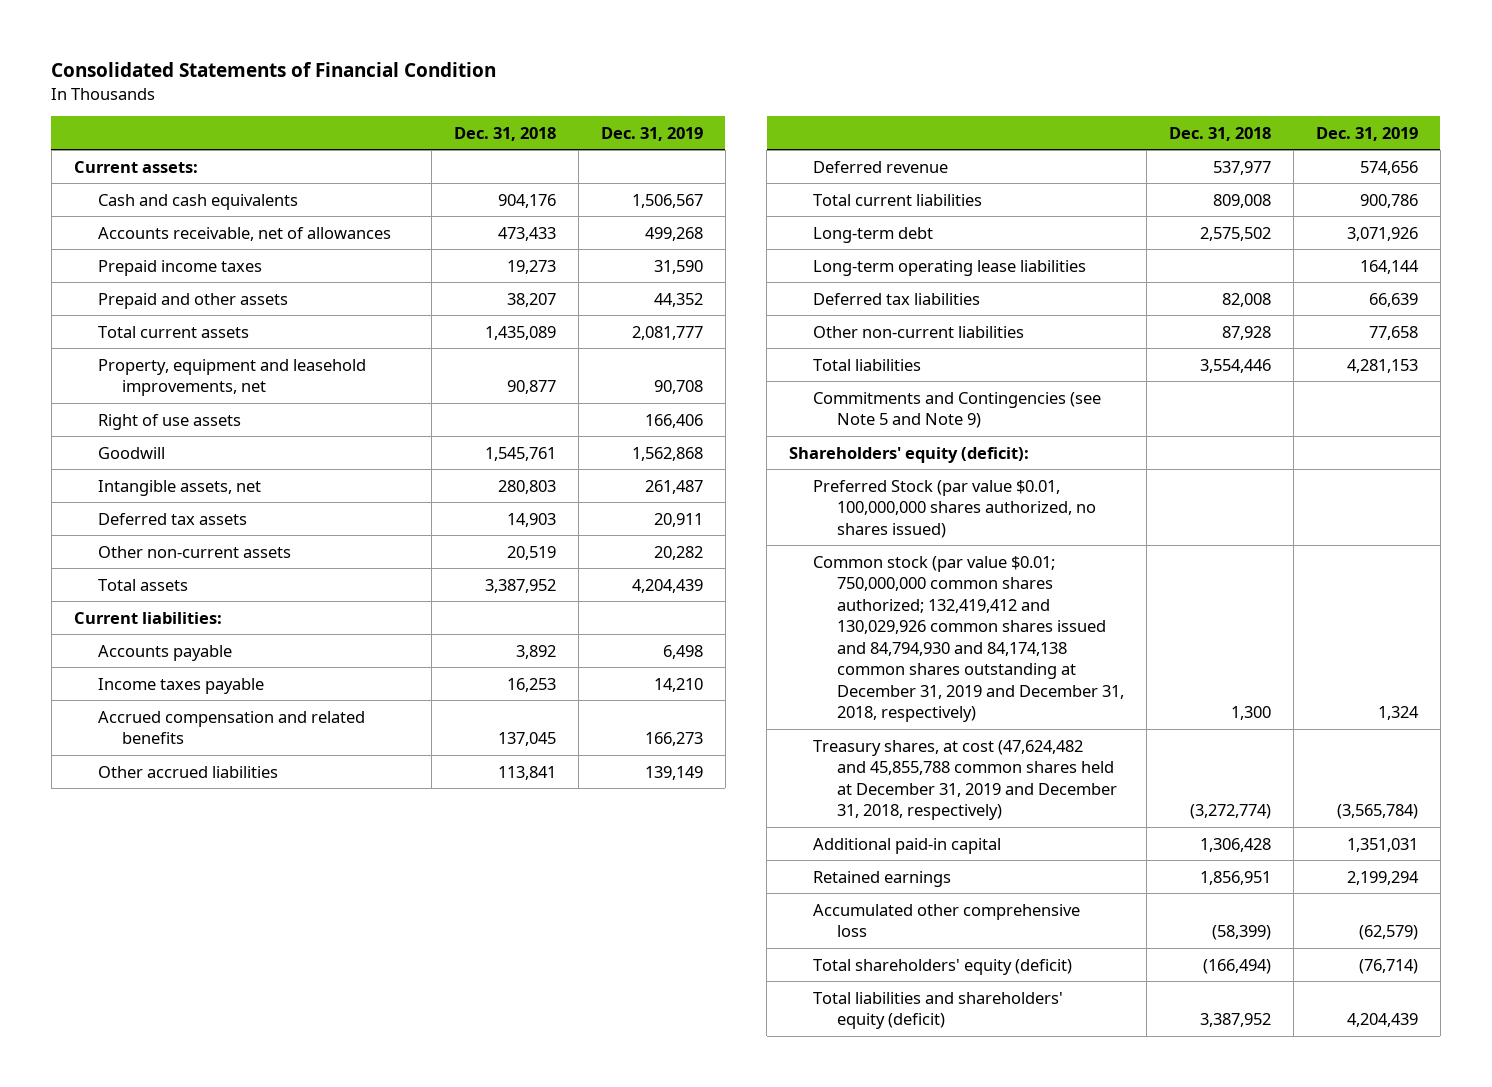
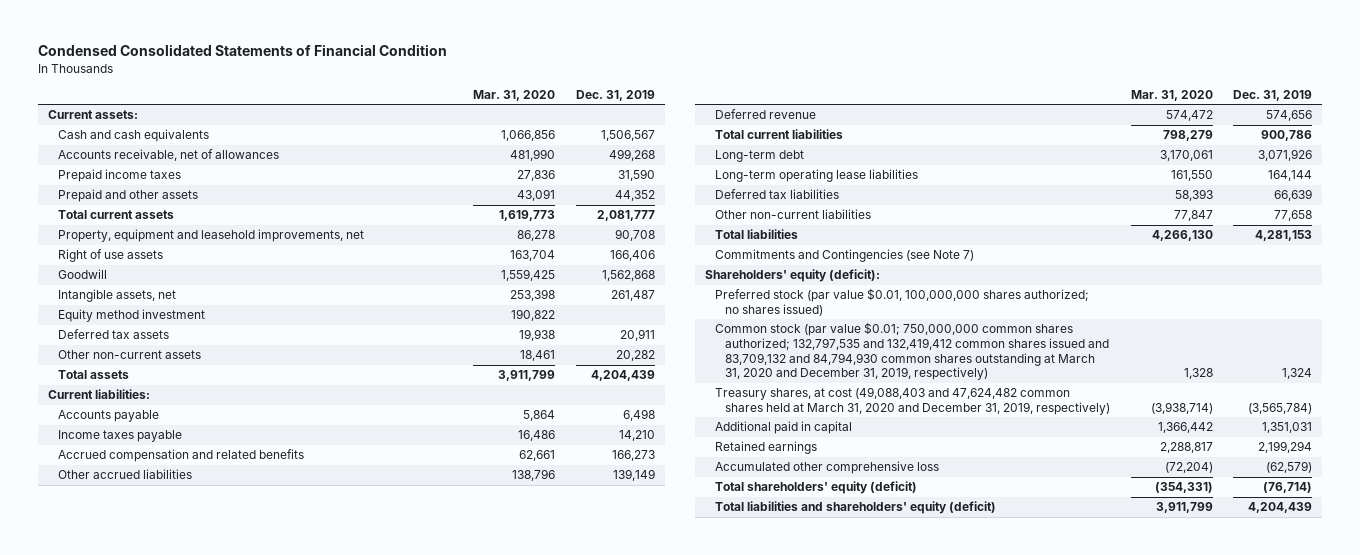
[51,62,497,78] Consolidated Statements of Financial Condition -> [37,44,447,57] Condensed Consolidated Statements of Financial Condition
[453,126,556,141] Dec. 31, 2018 -> none
none -> [473,89,556,101] Mar. 31, 2020
none -> [57,309,205,323] Equity method investment
[812,391,1101,429] Commitments and Contingencies (see Note 5 and Note 9) -> [715,249,975,263] Commitments and Contingencies (see Note 7)
[812,479,1096,538] Preferred Stock (par value $0.01, 100,000,000 shares authorized, no shares issued) -> [715,288,1090,316] Preferred stock (par value $0.01, 100,000,000 shares authorized; no shares issued)
[812,555,1124,723] Common stock (par value $0.01; 750,000,000 common shares authorized; 132,419,412 and 130,029,926 common shares issued and 84,794,930 and 84,174,138 common shares outstanding at December 31, 2019 and December 31, 2018, respectively) -> [715,322,1110,381] Common stock (par value $0.01; 750,000,000 common shares authorized; 132,797,535 and 132,419,412 common shares issued and 83,709,132 and 84,794,930 common shares outstanding at March 31, 2020 and December 31, 2019, respectively)
[812,739,1117,821] Treasury shares, at cost (47,624,482 and 45,855,788 common shares held at December 31, 2019 and December 31, 2018, respectively) -> [715,387,1111,415] Treasury shares, at cost (49,088,403 and 47,624,482 common shares held at March 31, 2020 and December 31, 2019, respectively)
[812,837,1001,854] Additional paid-in capital -> [715,421,853,435] Additional paid in capital

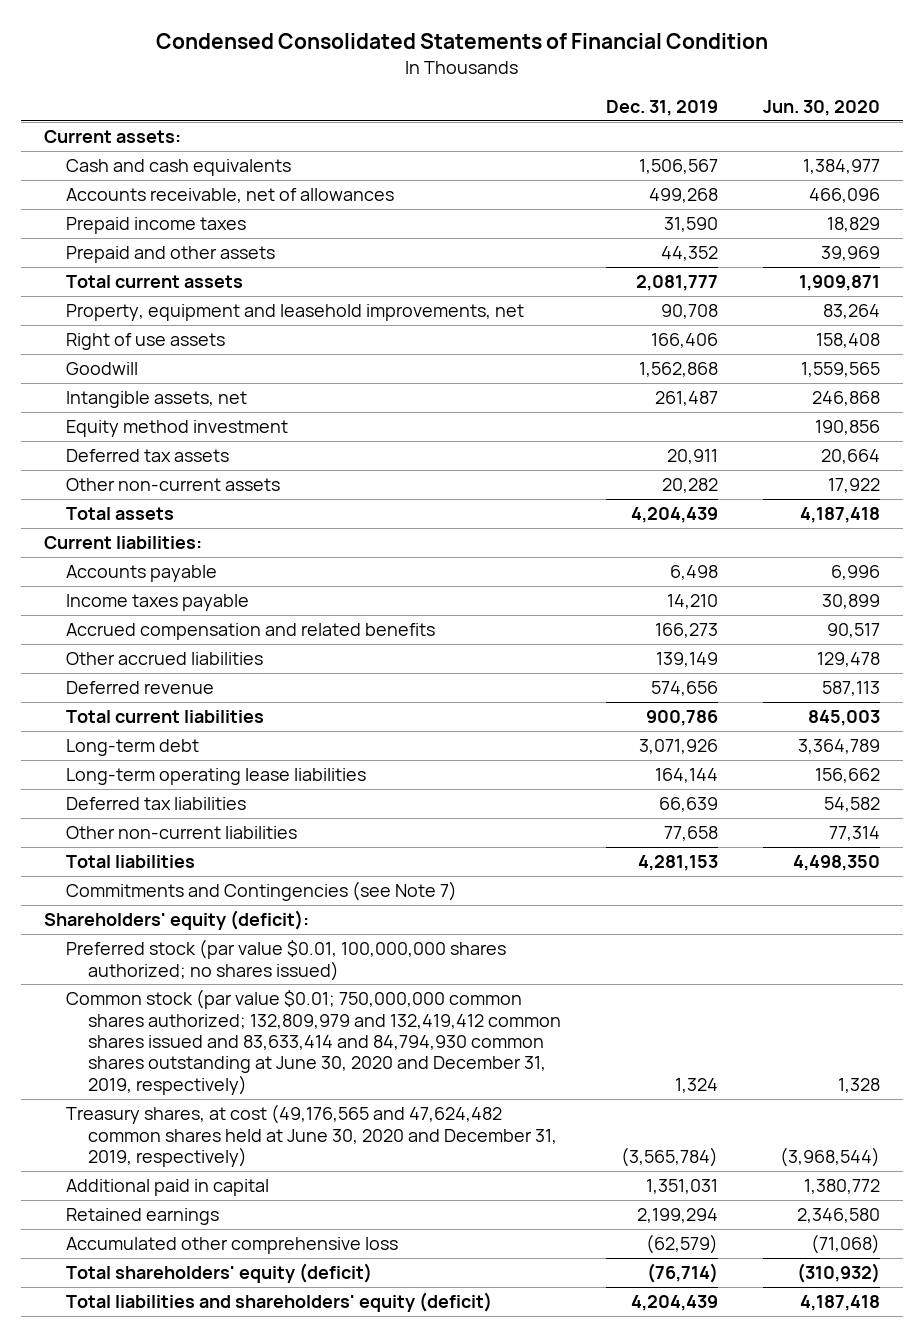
[473,89,556,101] Mar. 31, 2020 -> none
none -> [763,99,881,116] Jun. 30, 2020
[715,322,1110,381] Common stock (par value $0.01; 750,000,000 common shares authorized; 132,797,535 and 132,419,412 common shares issued and 83,709,132 and 84,794,930 common shares outstanding at March 31, 2020 and December 31, 2019, respectively) -> [65,989,561,1095] Common stock (par value $0.01; 750,000,000 common shares authorized; 132,809,979 and 132,419,412 common shares issued and 83,633,414 and 84,794,930 common shares outstanding at June 30, 2020 and December 31, 2019, respectively)
[715,387,1111,415] Treasury shares, at cost (49,088,403 and 47,624,482 common shares held at March 31, 2020 and December 31, 2019, respectively) -> [65,1104,557,1167] Treasury shares, at cost (49,176,565 and 47,624,482 common shares held at June 30, 2020 and December 31, 2019, respectively)

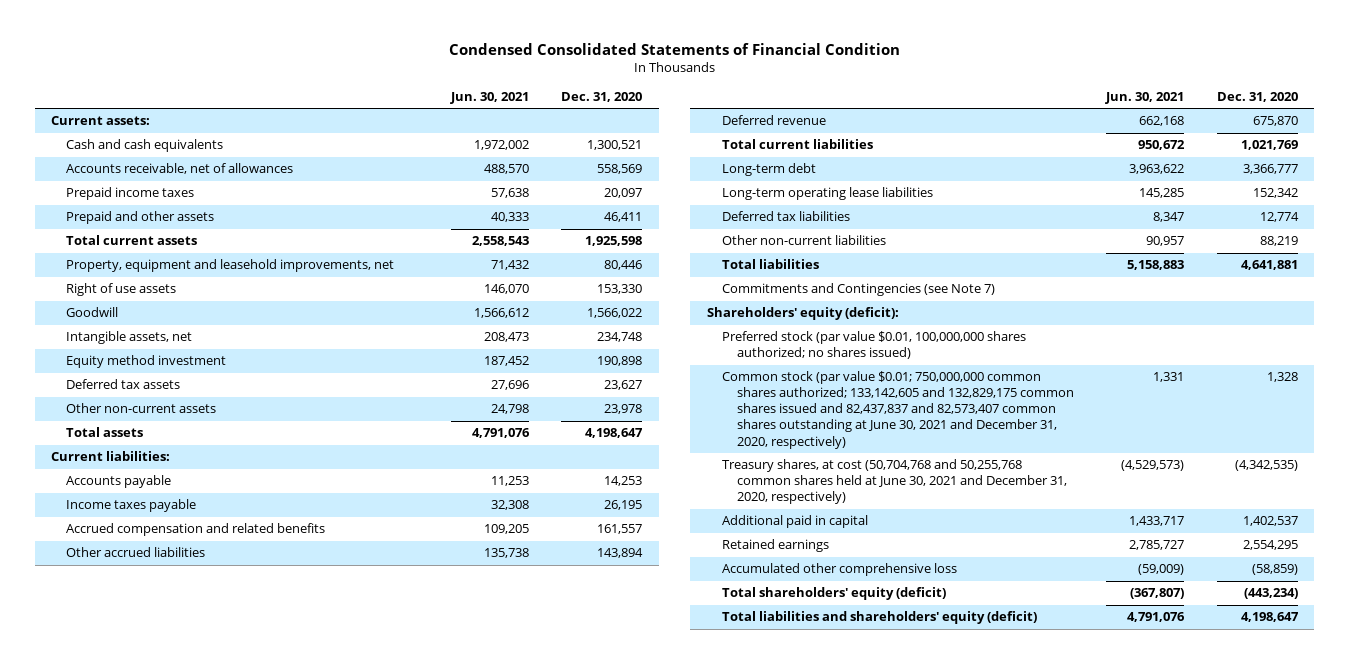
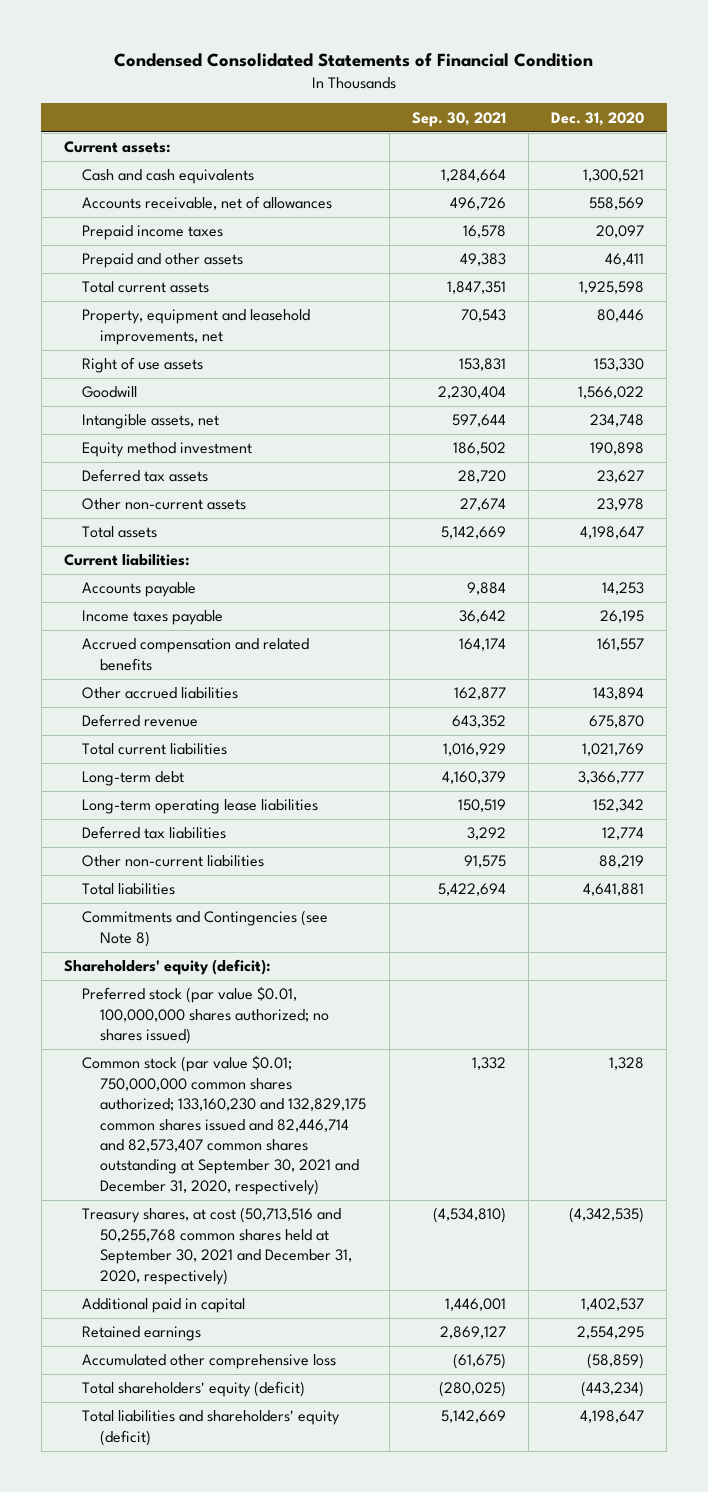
[449,92,529,105] Jun. 30, 2021 -> none
none -> [411,111,506,127] Sep. 30, 2021
[721,283,995,297] Commitments and Contingencies (see Note 7) -> [82,910,329,947] Commitments and Contingencies (see Note 8)
[721,371,1075,449] Common stock (par value $0.01; 750,000,000 common shares authorized; 133,142,605 and 132,829,175 common shares issued and 82,437,837 and 82,573,407 common shares outstanding at June 30, 2021 and December 31, 2020, respectively) -> [82,1055,367,1195] Common stock (par value $0.01; 750,000,000 common shares authorized; 133,160,230 and 132,829,175 common shares issued and 82,446,714 and 82,573,407 common shares outstanding at September 30, 2021 and December 31, 2020, respectively)
[721,459,1068,505] Treasury shares, at cost (50,704,768 and 50,255,768 common shares held at June 30, 2021 and December 31, 2020, respectively) -> [82,1207,353,1285] Treasury shares, at cost (50,713,516 and 50,255,768 common shares held at September 30, 2021 and December 31, 2020, respectively)

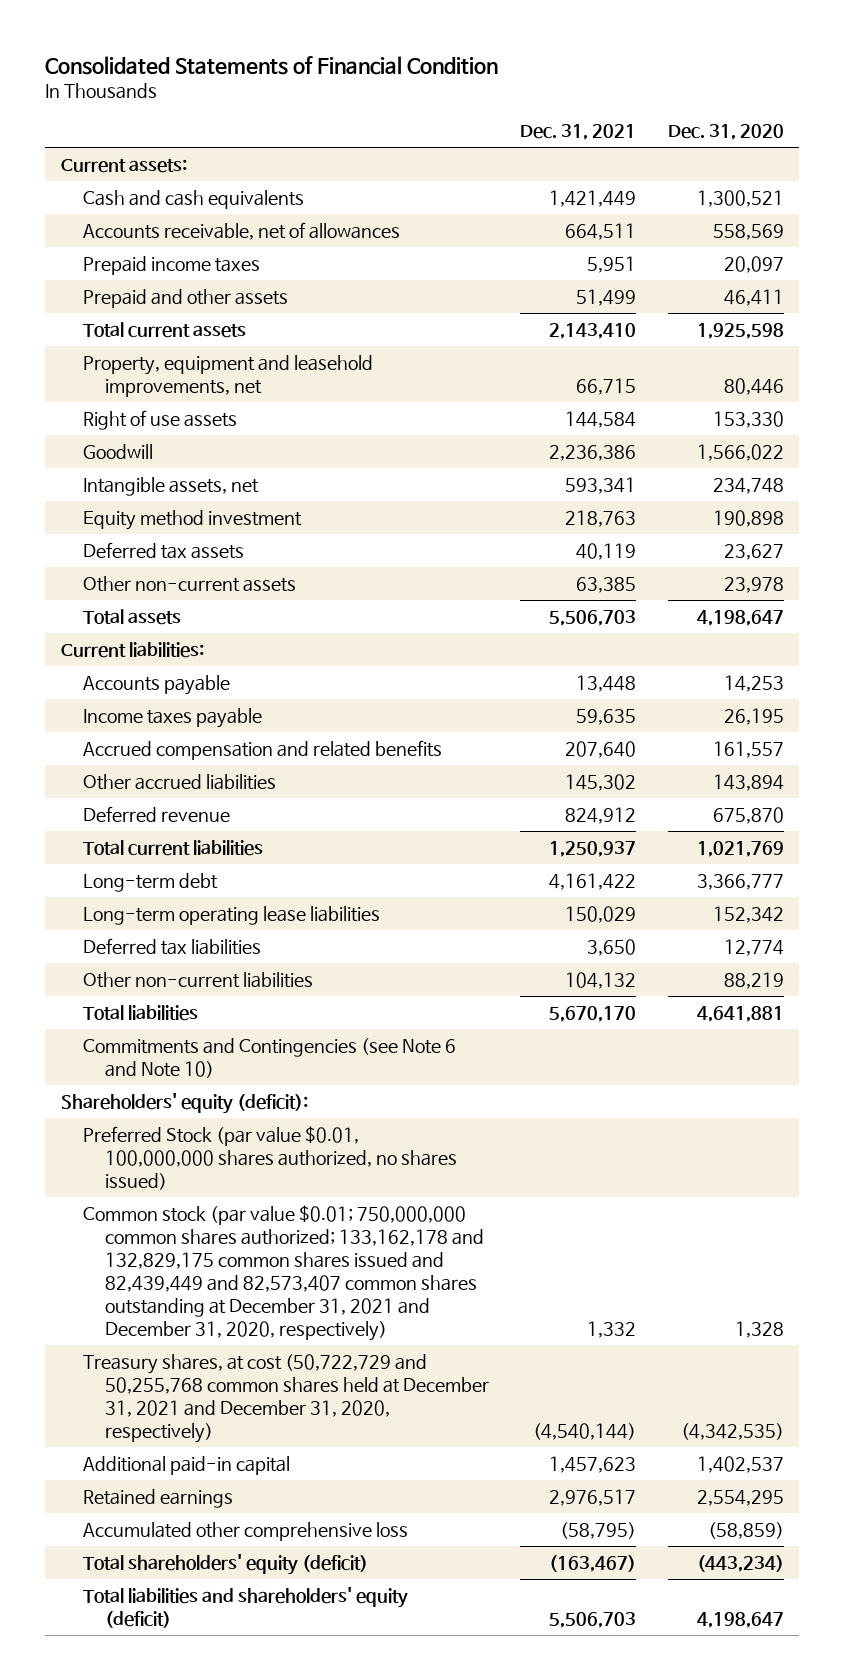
[113,52,593,67] Condensed Consolidated Statements of Financial Condition -> [45,55,499,75] Consolidated Statements of Financial Condition
[411,111,506,127] Sep. 30, 2021 -> none
none -> [520,124,637,141] Dec. 31, 2021
[82,910,329,947] Commitments and Contingencies (see Note 8) -> [82,1037,456,1078] Commitments and Contingencies (see Note 6 and Note 10)
[82,986,330,1045] Preferred stock (par value $0.01, 100,000,000 shares authorized; no shares issued) -> [82,1125,457,1190] Preferred Stock (par value $0.01, 100,000,000 shares authorized, no shares issued)
[82,1055,367,1195] Common stock (par value $0.01; 750,000,000 common shares authorized; 133,160,230 and 132,829,175 common shares issued and 82,446,714 and 82,573,407 common shares outstanding at September 30, 2021 and December 31, 2020, respectively) -> [82,1204,484,1341] Common stock (par value $0.01; 750,000,000 common shares authorized; 133,162,178 and 132,829,175 common shares issued and 82,439,449 and 82,573,407 common shares outstanding at December 31, 2021 and December 31, 2020, respectively)
[82,1207,353,1285] Treasury shares, at cost (50,713,516 and 50,255,768 common shares held at September 30, 2021 and December 31, 2020, respectively) -> [82,1353,489,1443] Treasury shares, at cost (50,722,729 and 50,255,768 common shares held at December 31, 2021 and December 31, 2020, respectively)
[82,1298,246,1314] Additional paid in capital -> [82,1455,290,1475] Additional paid-in capital

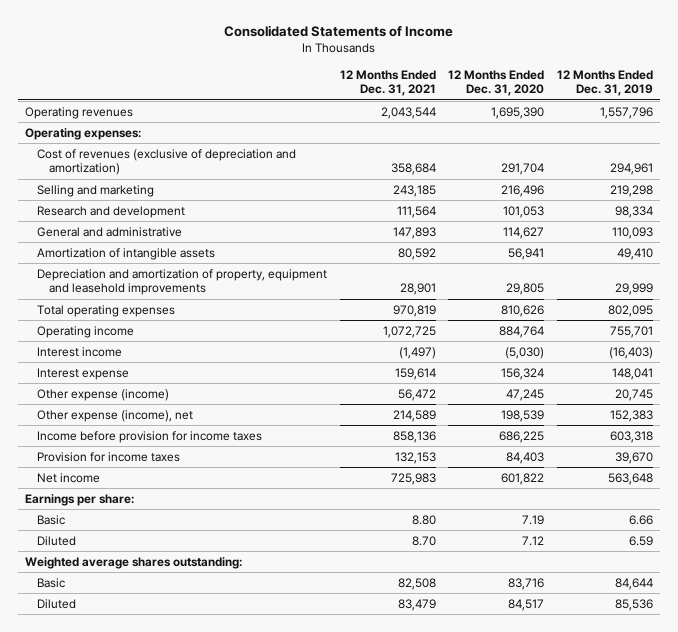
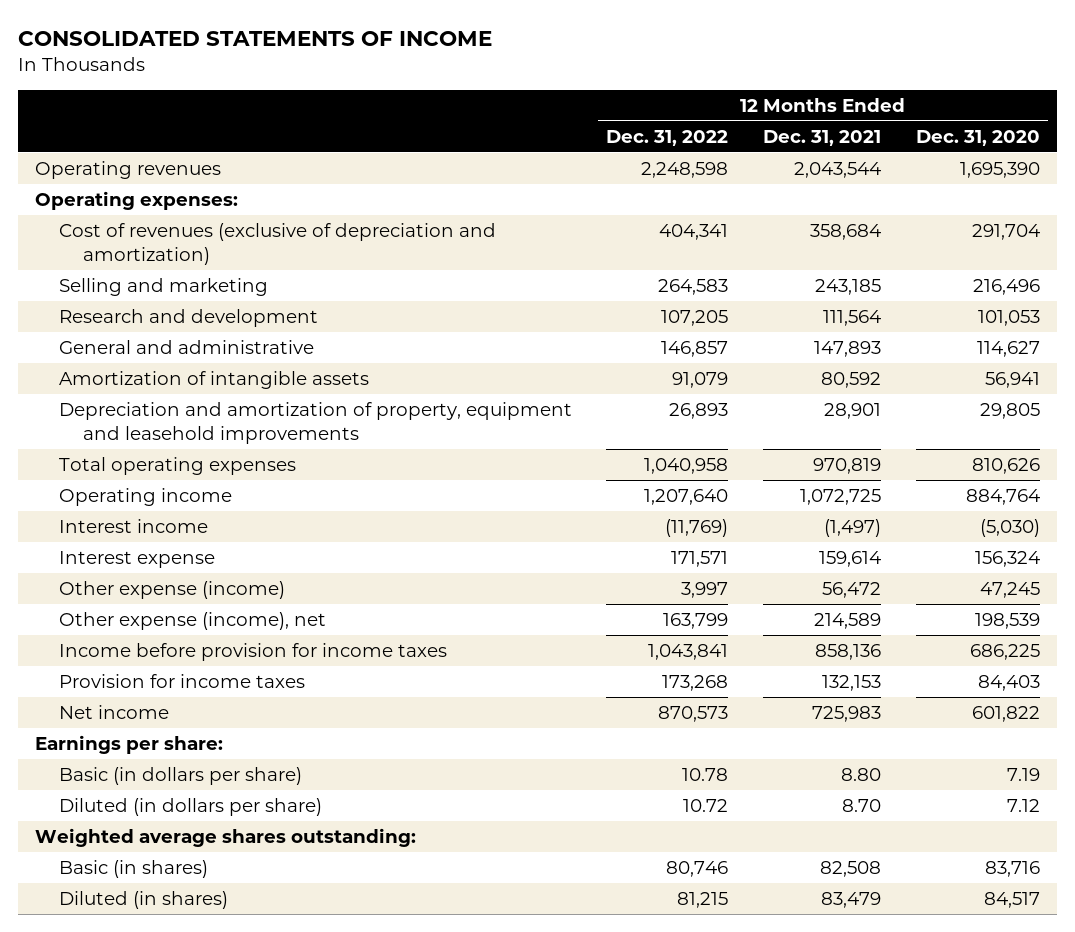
[223,25,453,38] Consolidated Statements of Income -> [17,31,492,47] CONSOLIDATED STATEMENTS OF INCOME
[557,69,654,97] 12 Months Ended Dec. 31, 2019 -> none
none -> [606,129,729,146] Dec. 31, 2022
[36,514,65,525] Basic -> [58,766,302,785] Basic (in dollars per share)
[36,535,76,546] Diluted -> [58,797,322,816] Diluted (in dollars per share)
[36,577,65,588] Basic -> [58,859,208,878] Basic (in shares)
[36,598,76,609] Diluted -> [58,890,228,909] Diluted (in shares)

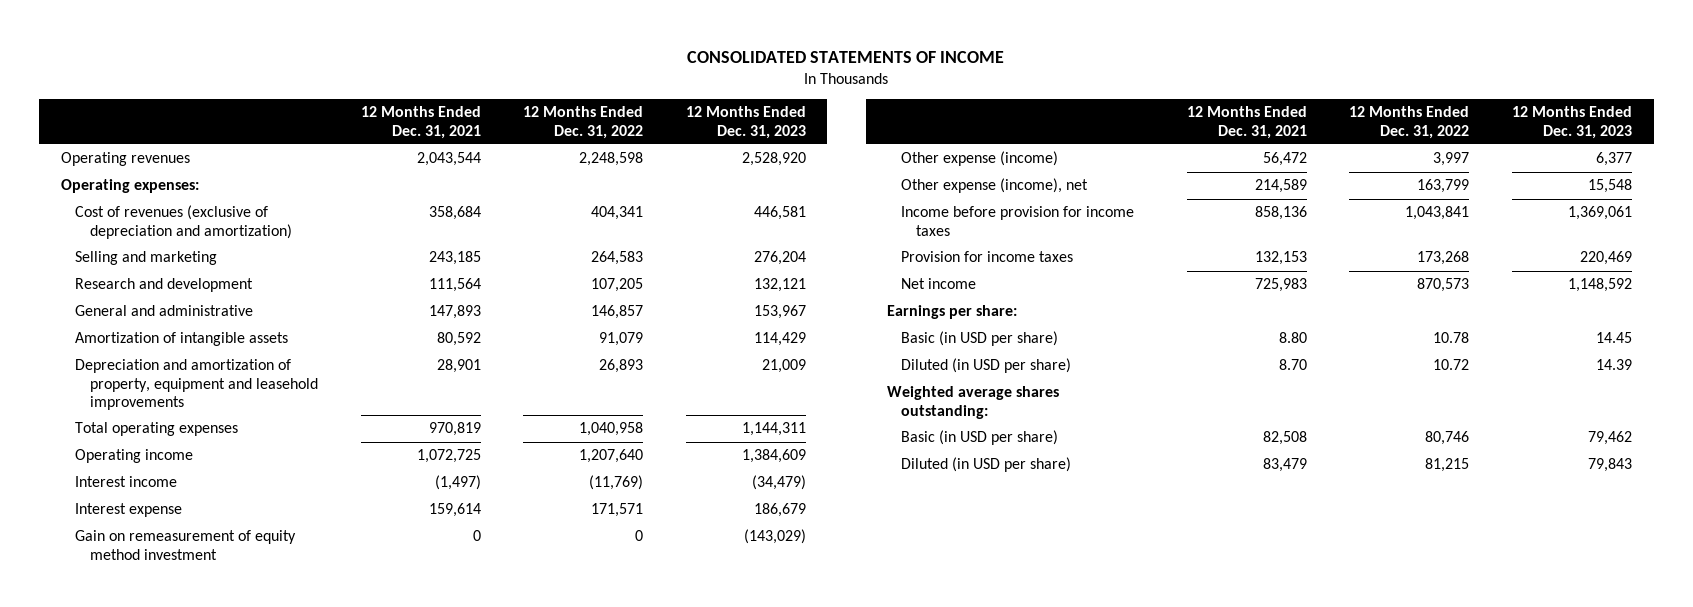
[915,129,1040,146] Dec. 31, 2020 -> none
none -> [686,106,807,139] 12 Months Ended Dec. 31, 2023
none -> [75,530,297,560] Gain on remeasurement of equity method investment
[58,766,302,785] Basic (in dollars per share) -> [901,331,1059,347] Basic (in USD per share)
[58,797,322,816] Diluted (in dollars per share) -> [901,358,1072,374] Diluted (in USD per share)
[58,859,208,878] Basic (in shares) -> [901,430,1059,446] Basic (in USD per share)
[58,890,228,909] Diluted (in shares) -> [901,457,1072,473] Diluted (in USD per share)

